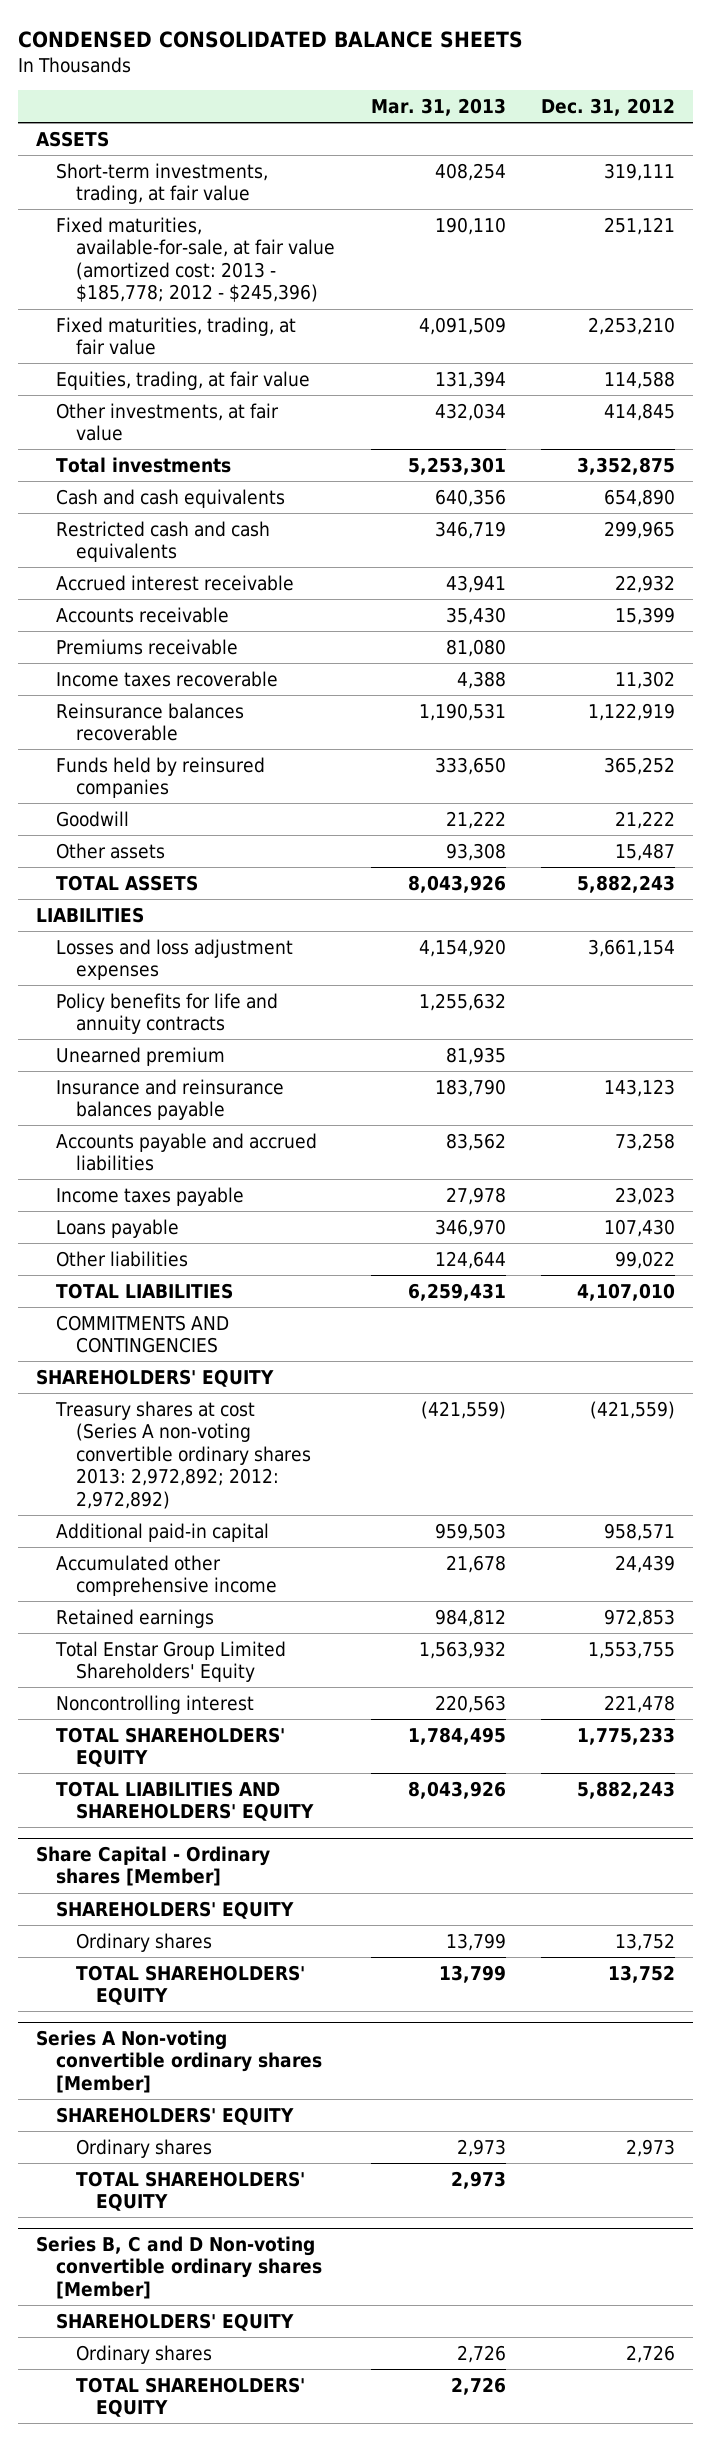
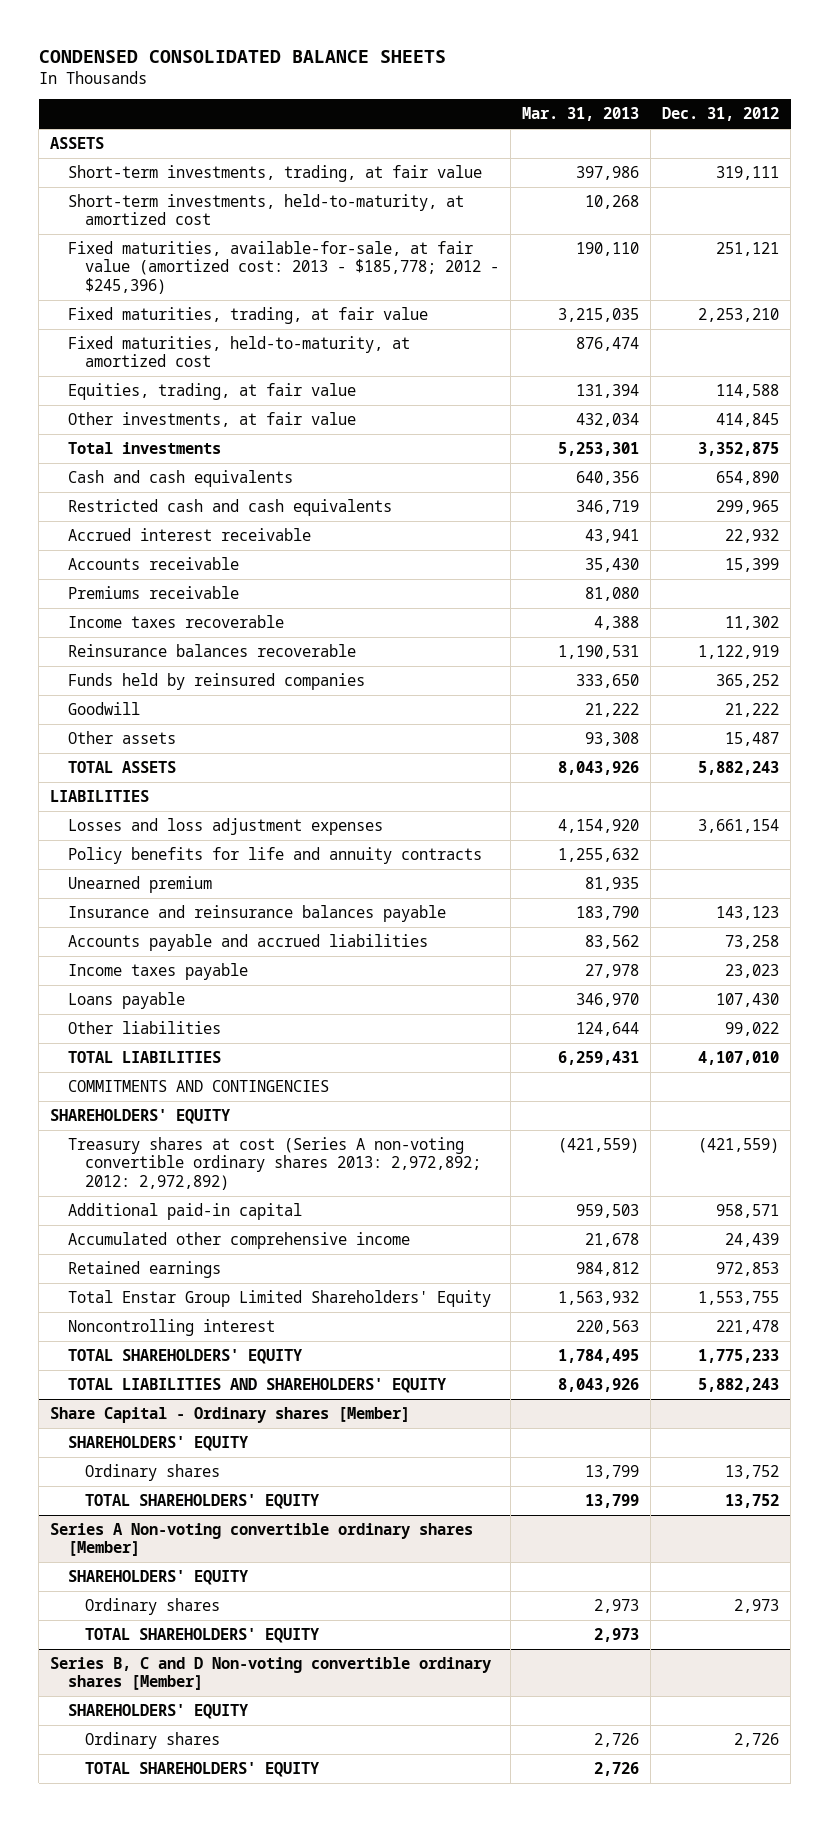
[434,162,506,181] 408,254 -> [576,165,640,180] 397,986
none -> [67,193,464,226] Short-term investments, held-to-maturity, at amortized cost
[418,316,506,335] 4,091,509 -> [558,307,640,322] 3,215,035
none -> [67,335,410,368] Fixed maturities, held-to-maturity, at amortized cost

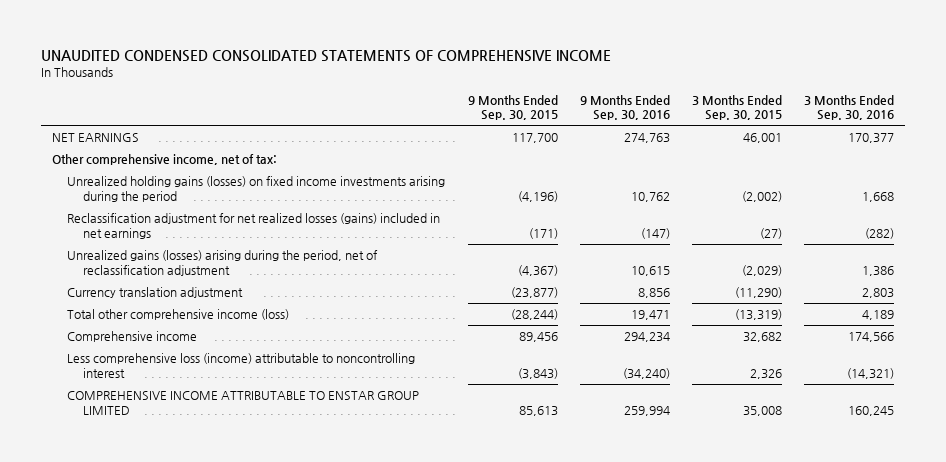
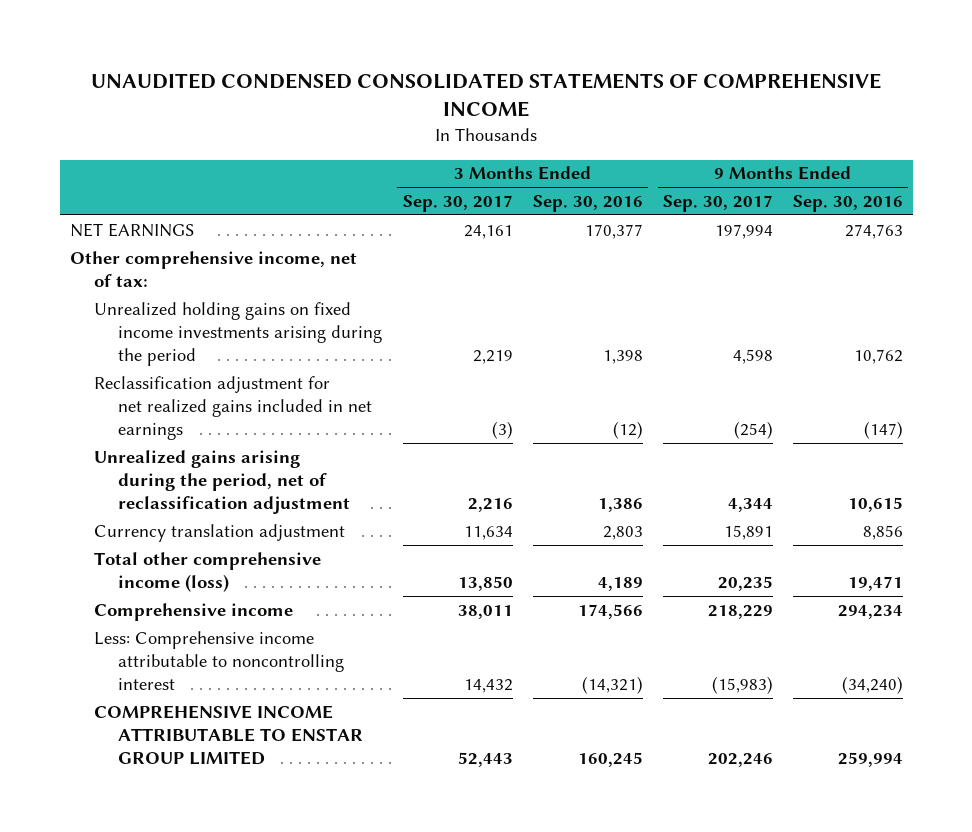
[467,94,558,121] 9 Months Ended Sep. 30, 2015 -> none
[691,94,782,121] 3 Months Ended Sep. 30, 2015 -> none
none -> [402,195,513,213] Sep. 30, 2017
none -> [662,195,773,213] Sep. 30, 2017
[67,176,446,203] Unrealized holding gains (losses) on fixed income investments arising during the period -> [94,301,383,367] Unrealized holding gains on fixed income investments arising during the period
[862,192,895,203] 1,668 -> [602,350,643,365] 1,398
[67,213,441,240] Reclassification adjustment for net realized losses (gains) included in net earnings -> [94,375,373,441] Reclassification adjustment for net realized gains included in net earnings
[865,228,895,240] (282) -> [612,421,643,440] (12)
[67,250,379,277] Unrealized gains (losses) arising during the period, net of reclassification adjustment -> [94,449,351,515] Unrealized gains arising during the period, net of reclassification adjustment
[67,353,416,379] Less comprehensive loss (income) attributable to noncontrolling interest -> [94,630,345,691] Less: Comprehensive income attributable to noncontrolling interest

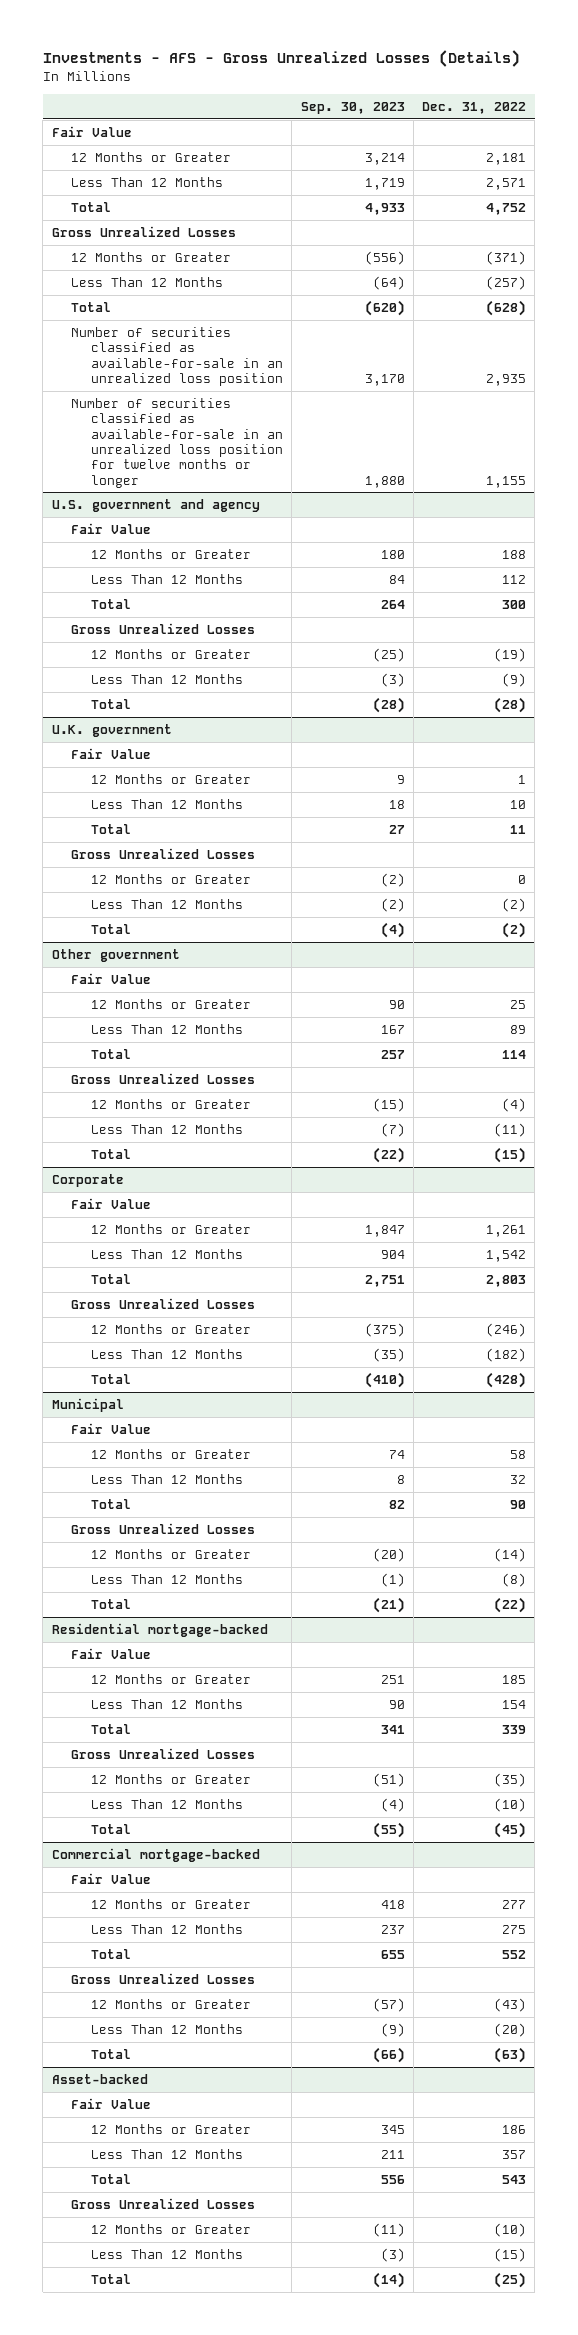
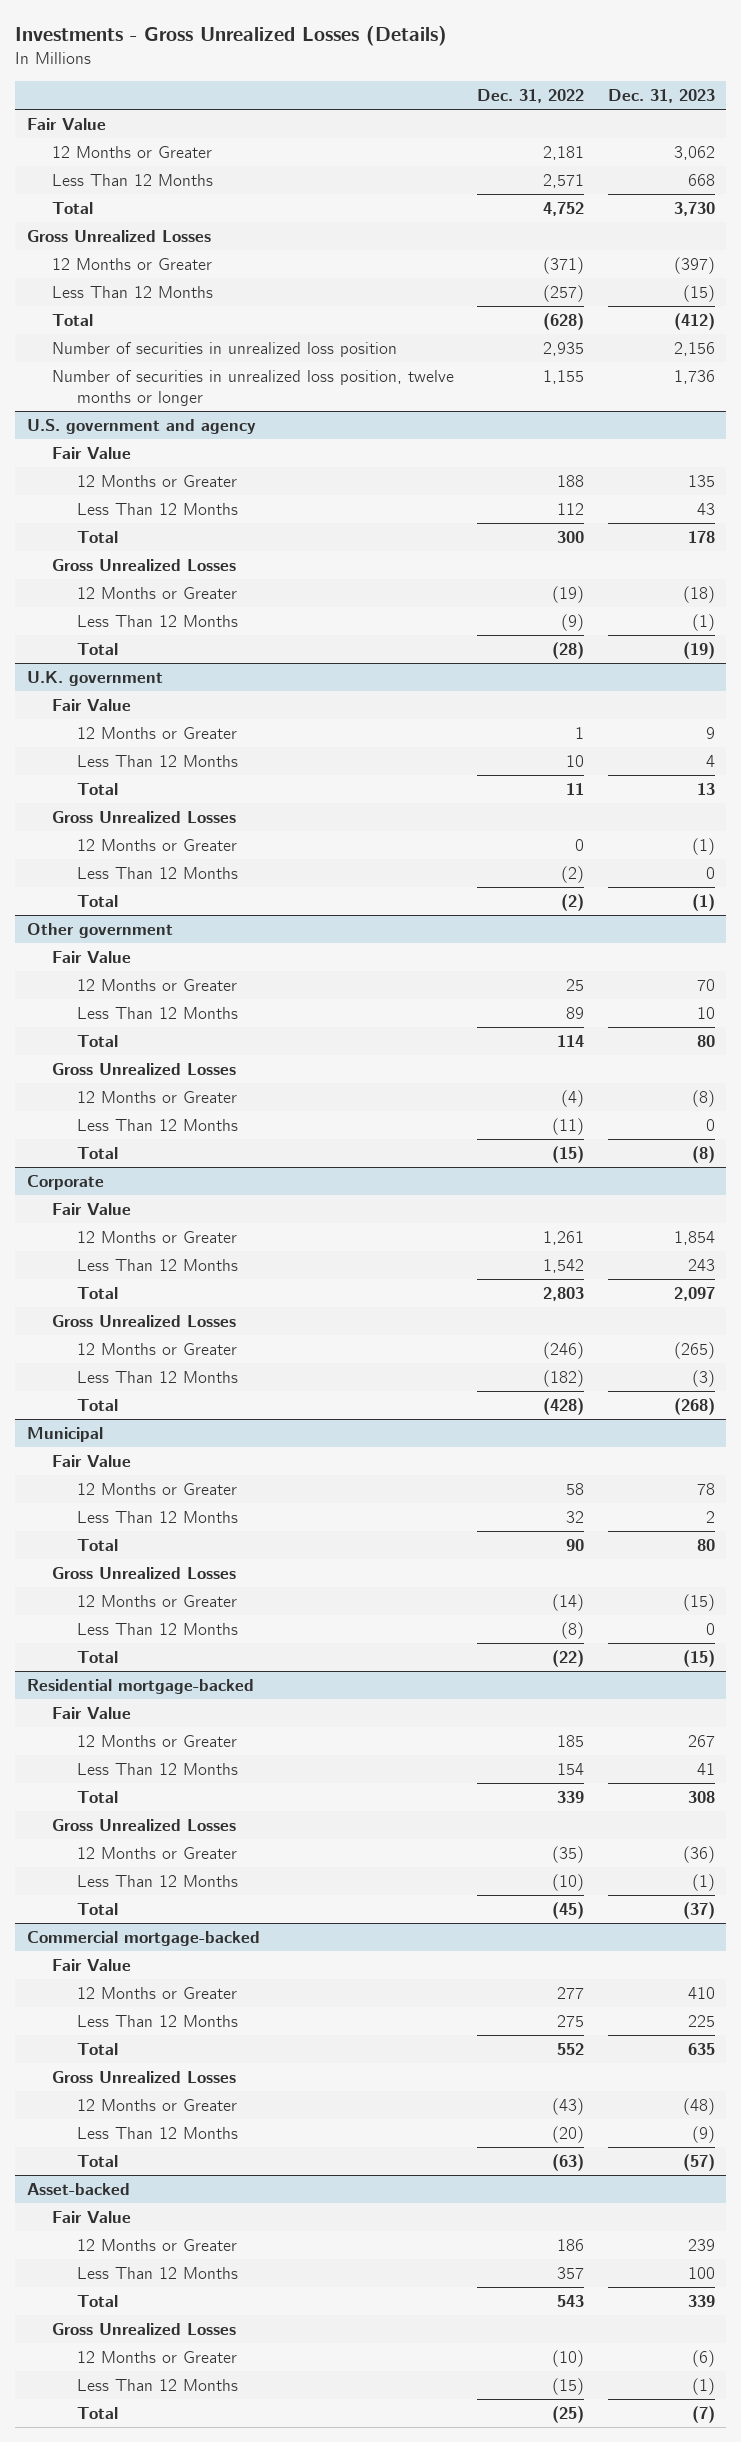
[42,50,520,68] Investments - AFS - Gross Unrealized Losses (Details) -> [15,26,448,47] Investments - Gross Unrealized Losses (Details)
[300,102,405,115] Sep. 30, 2023 -> none
none -> [607,88,715,103] Dec. 31, 2023
[71,327,284,386] Number of securities classified as available-for-sale in an unrealized loss position -> [51,341,397,357] Number of securities in unrealized loss position
[71,398,284,488] Number of securities classified as available-for-sale in an unrealized loss position for twelve months or longer -> [51,369,454,407] Number of securities in unrealized loss position, twelve months or longer

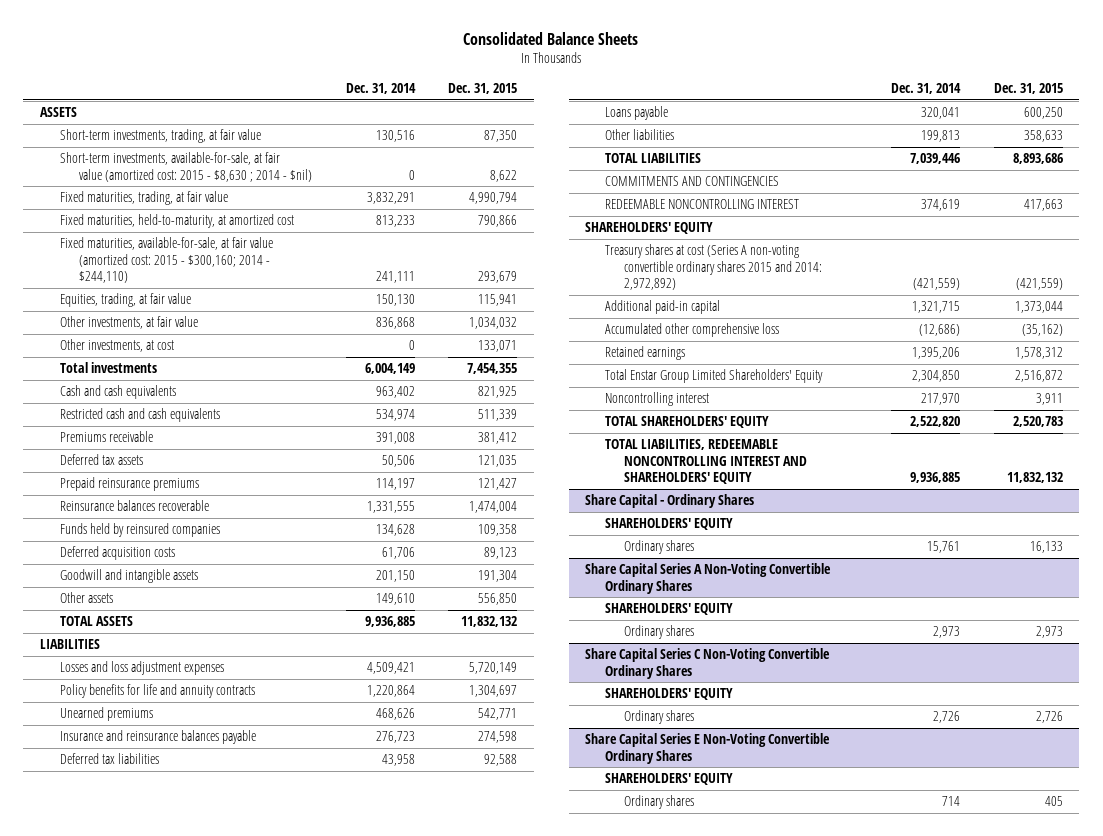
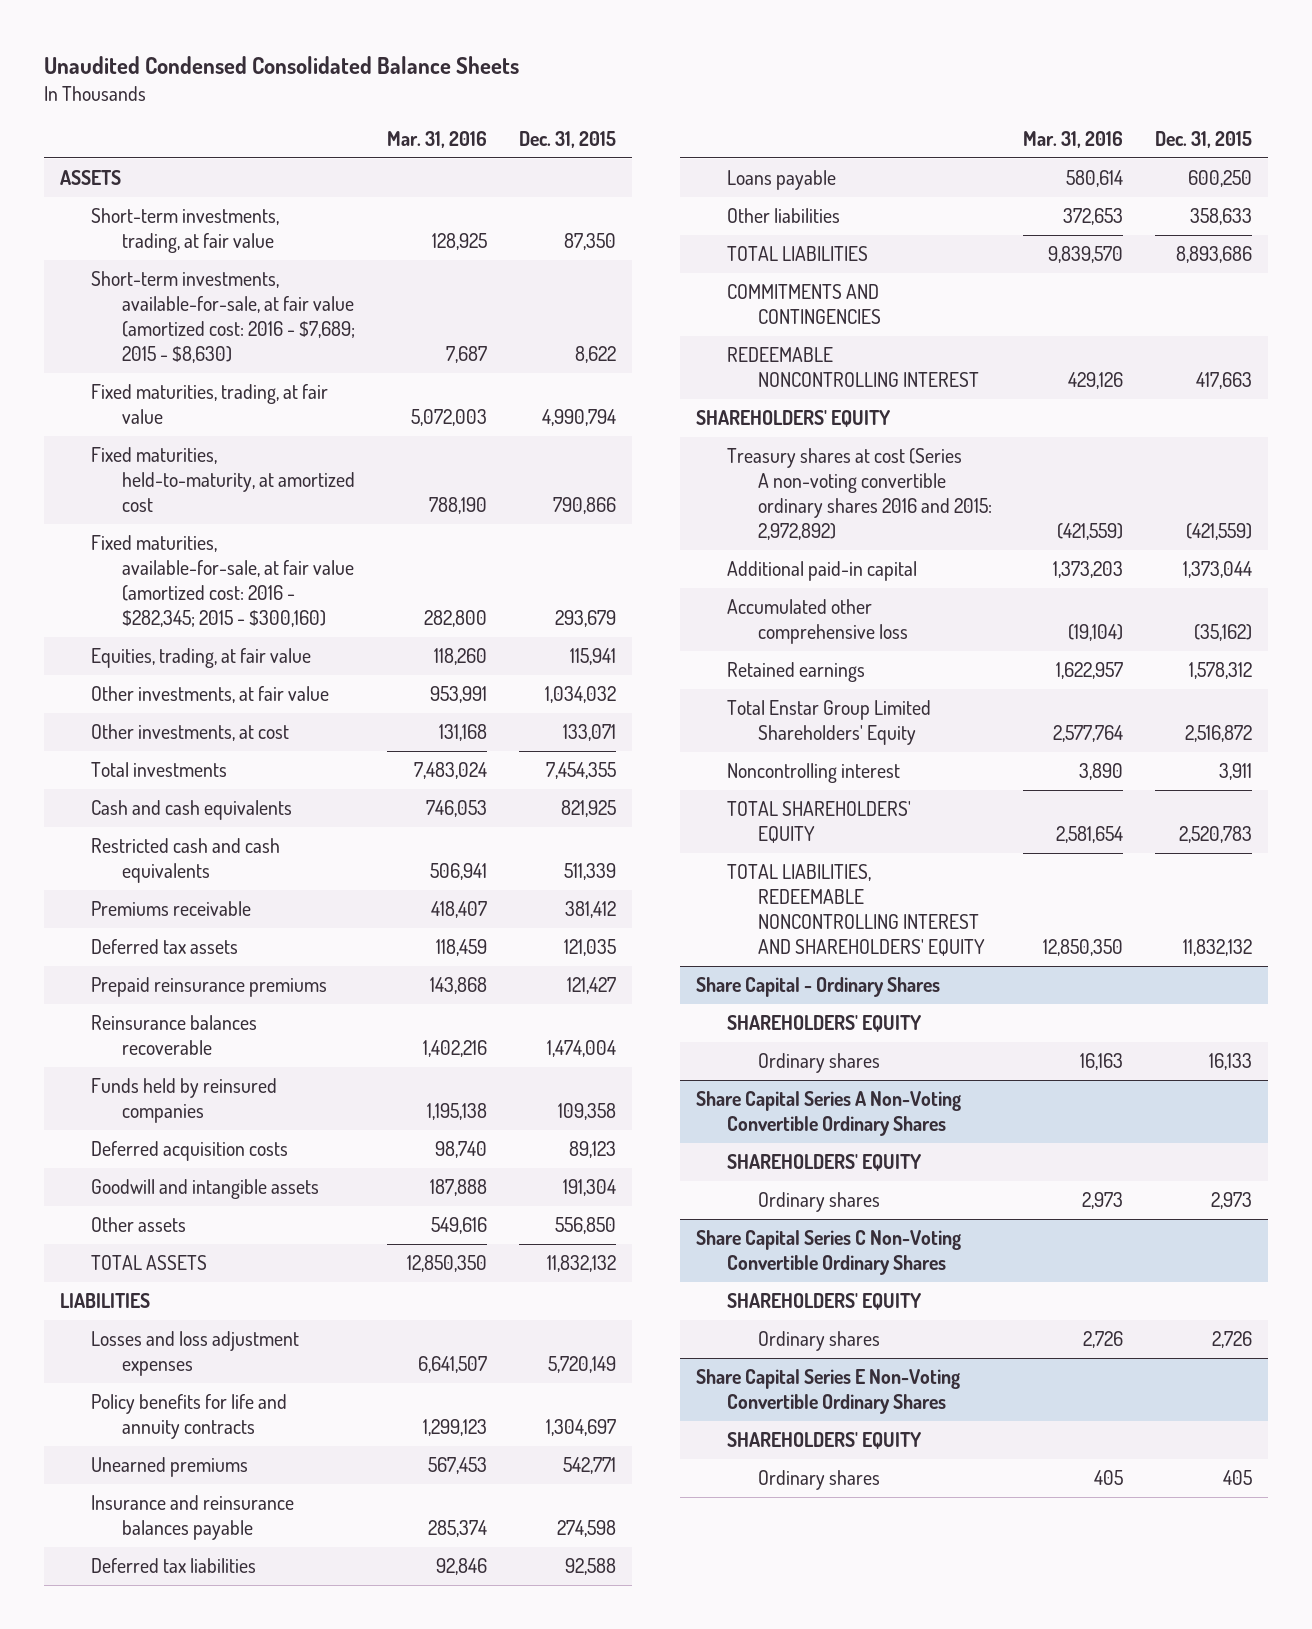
[463,31,639,45] Consolidated Balance Sheets -> [44,56,520,75] Unaudited Condensed Consolidated Balance Sheets
[345,83,416,95] Dec. 31, 2014 -> none
none -> [387,130,488,148] Mar. 31, 2016
[59,152,313,182] Short-term investments, available-for-sale, at fair value (amortized cost: 2015 - $8,630 ; 2014 - $nil) -> [90,270,355,363] Short-term investments, available-for-sale, at fair value (amortized cost: 2016 - $7,689; 2015 - $8,630)
[59,237,273,283] Fixed maturities, available-for-sale, at fair value (amortized cost: 2015 - $300,160; 2014 - $244,110) -> [90,534,354,627] Fixed maturities, available-for-sale, at fair value (amortized cost: 2016 - $282,345; 2015 - $300,160)
[604,244,823,290] Treasury shares at cost (Series A non-voting convertible ordinary shares 2015 and 2014: 2,972,892) -> [726,447,992,540] Treasury shares at cost (Series A non-voting convertible ordinary shares 2016 and 2015: 2,972,892)

